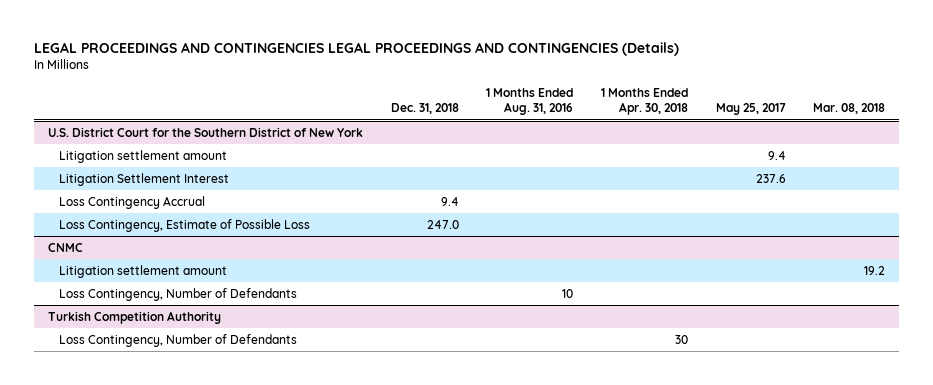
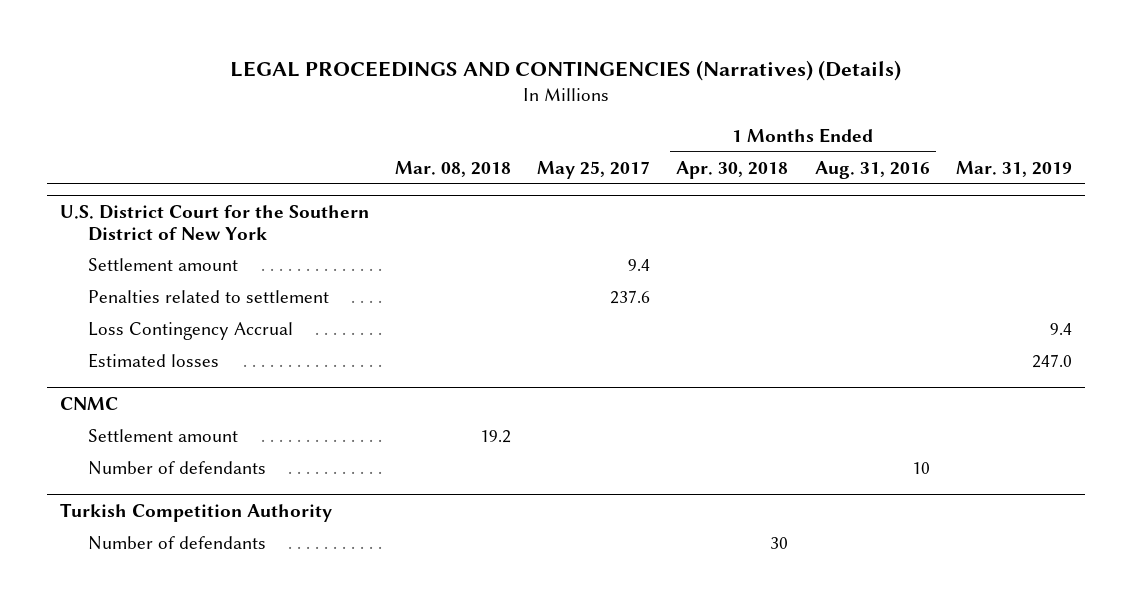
[34,42,680,57] LEGAL PROCEEDINGS AND CONTINGENCIES LEGAL PROCEEDINGS AND CONTINGENCIES (Details) -> [229,59,901,81] LEGAL PROCEEDINGS AND CONTINGENCIES (Narratives) (Details)
[390,103,459,115] Dec. 31, 2018 -> none
none -> [955,160,1072,177] Mar. 31, 2019
[58,149,227,163] Litigation settlement amount -> [87,257,238,271] Settlement amount
[58,172,229,186] Litigation Settlement Interest -> [87,289,329,303] Penalties related to settlement
[58,218,310,232] Loss Contingency, Estimate of Possible Loss -> [87,352,219,368] Estimated losses
[58,264,227,278] Litigation settlement amount -> [87,428,238,442] Settlement amount
[58,287,297,301] Loss Contingency, Number of Defendants -> [87,460,266,475] Number of defendants
[58,333,297,347] Loss Contingency, Number of Defendants -> [87,535,266,550] Number of defendants

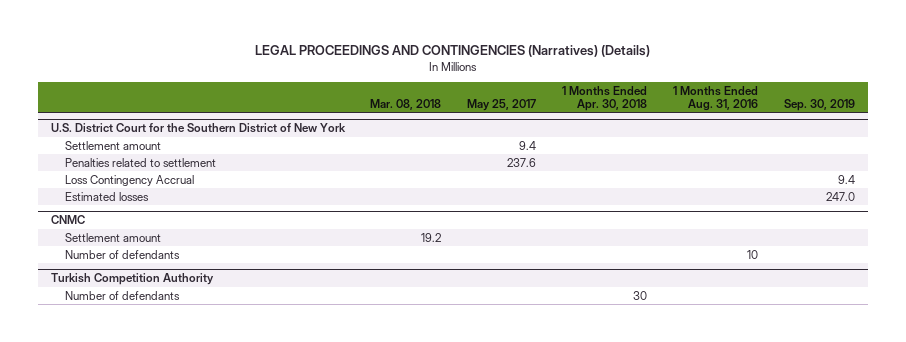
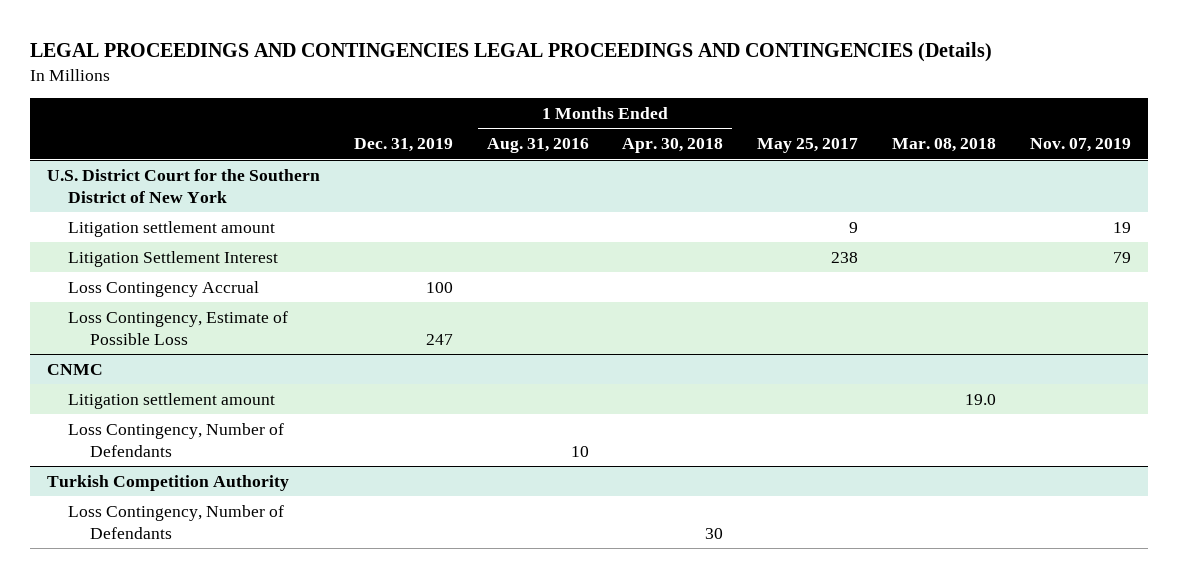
[254,45,650,58] LEGAL PROCEEDINGS AND CONTINGENCIES (Narratives) (Details) -> [29,41,992,62] LEGAL PROCEEDINGS AND CONTINGENCIES LEGAL PROCEEDINGS AND CONTINGENCIES (Details)
[784,98,856,111] Sep. 30, 2019 -> none
none -> [353,138,453,153] Dec. 31, 2019
none -> [1030,138,1132,153] Nov. 07, 2019
[64,157,216,167] Penalties related to settlement -> none
[64,140,161,150] Settlement amount -> [68,220,276,237] Litigation settlement amount
[519,140,537,150] 9.4 -> [849,221,859,233] 9
none -> [68,250,279,267] Litigation Settlement Interest
[64,191,149,201] Estimated losses -> [68,310,289,345] Loss Contingency, Estimate of Possible Loss
[64,232,161,242] Settlement amount -> [68,392,276,409] Litigation settlement amount
[421,232,442,242] 19.2 -> [965,393,997,405] 19.0
[64,249,180,259] Number of defendants -> [68,422,285,457] Loss Contingency, Number of Defendants
[64,290,180,300] Number of defendants -> [68,504,285,539] Loss Contingency, Number of Defendants

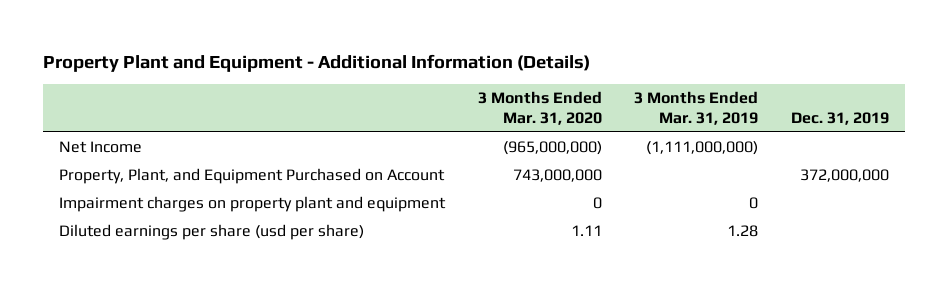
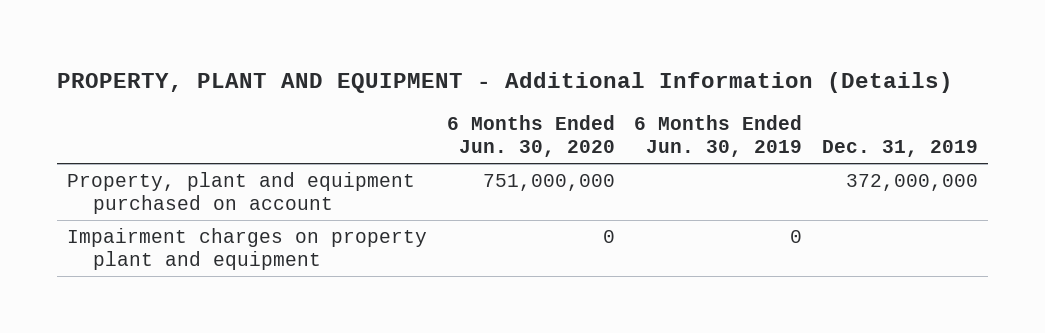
[43,53,591,72] Property Plant and Equipment - Additional Information (Details) -> [57,71,954,93] PROPERTY, PLANT AND EQUIPMENT - Additional Information (Details)
[477,90,602,125] 3 Months Ended Mar. 31, 2020 -> none
[634,90,759,125] 3 Months Ended Mar. 31, 2019 -> none
none -> [446,114,615,158] 6 Months Ended Jun. 30, 2020
none -> [634,114,803,158] 6 Months Ended Jun. 30, 2019
[59,140,143,153] Net Income -> none
[59,167,446,184] Property, Plant, and Equipment Purchased on Account -> [67,171,416,215] Property, plant and equipment purchased on account
[59,223,365,240] Diluted earnings per share (usd per share) -> none

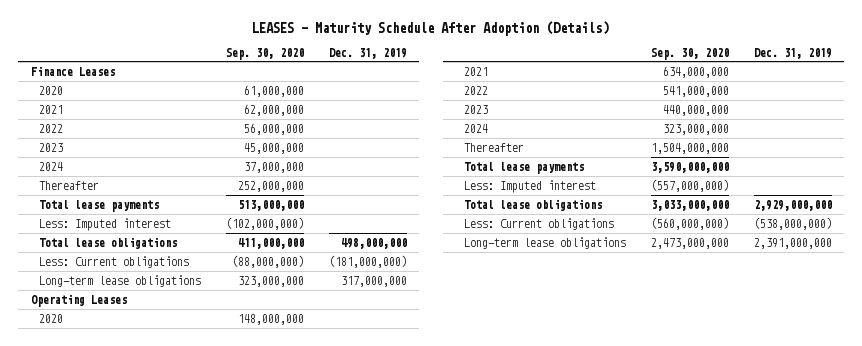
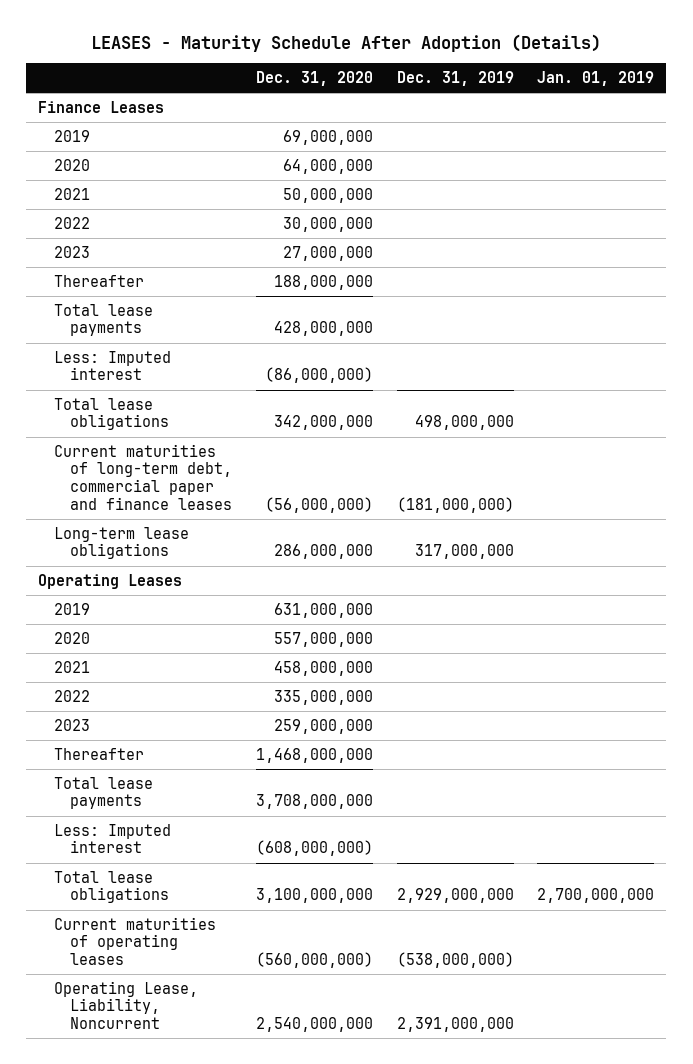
[225,47,304,60] Sep. 30, 2020 -> none
none -> [255,71,373,87] Dec. 31, 2020
none -> [537,71,655,87] Jan. 01, 2019
none -> [54,129,91,142] 2019
[39,161,64,171] 2024 -> none
[39,255,190,268] Less: Current obligations -> [54,443,232,510] Current maturities of long-term debt, commercial paper and finance leases
none -> [54,602,91,615] 2019
[464,123,489,133] 2024 -> none
[464,217,615,230] Less: Current obligations -> [54,916,217,966] Current maturities of operating leases
[464,236,627,249] Long-term lease obligations -> [54,980,199,1030] Operating Lease, Liability, Noncurrent

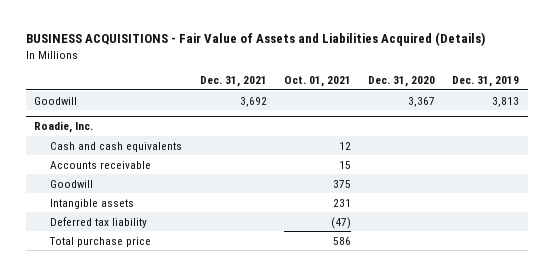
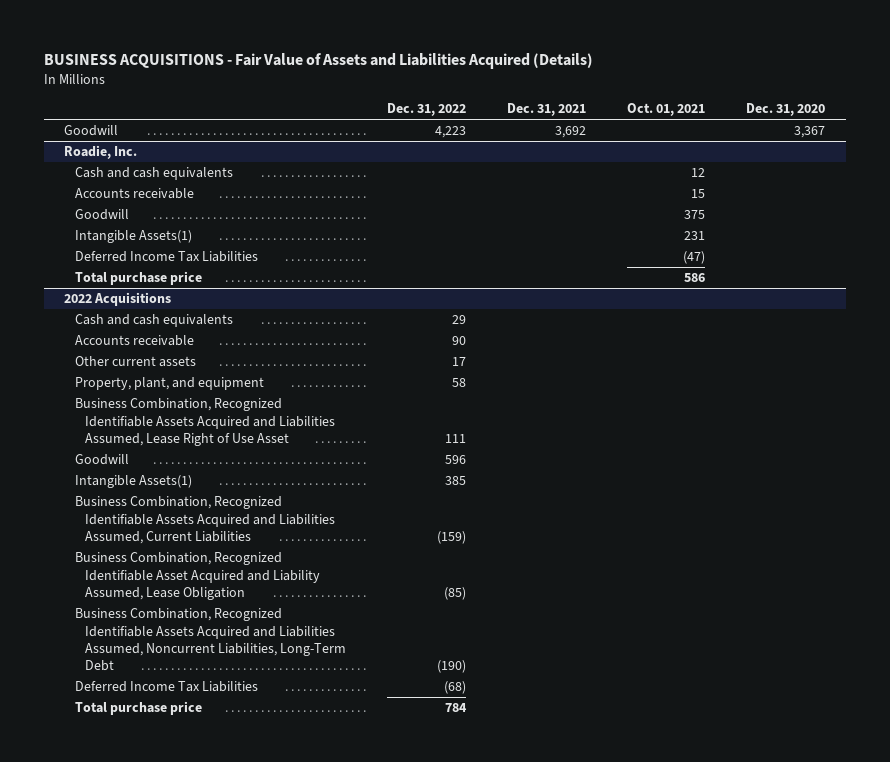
[452,76,520,88] Dec. 31, 2019 -> none
none -> [386,103,466,117] Dec. 31, 2022
[50,198,135,209] Intangible assets -> [74,230,192,244] Intangible Assets(1)
[50,216,148,228] Deferred tax liability -> [74,251,258,263] Deferred Income Tax Liabilities
none -> [64,292,172,307] 2022 Acquisitions
none -> [74,314,233,328] Cash and cash equivalents
none -> [74,335,194,347] Accounts receivable
none -> [74,356,196,368] Other current assets
none -> [74,377,264,391] Property, plant, and equipment
none -> [74,398,335,446] Business Combination, Recognized Identifiable Assets Acquired and Liabilities Assumed, Lease Right of Use Asset
none -> [74,454,129,466] Goodwill
none -> [74,475,192,489] Intangible Assets(1)
none -> [74,496,335,544] Business Combination, Recognized Identifiable Assets Acquired and Liabilities Assumed, Current Liabilities
none -> [74,552,320,600] Business Combination, Recognized Identifiable Asset Acquired and Liability Assumed, Lease Obligation
none -> [74,608,346,672] Business Combination, Recognized Identifiable Assets Acquired and Liabilities Assumed, Noncurrent Liabilities, Long-Term Debt
none -> [74,681,258,693] Deferred Income Tax Liabilities
none -> [74,701,202,716] Total purchase price

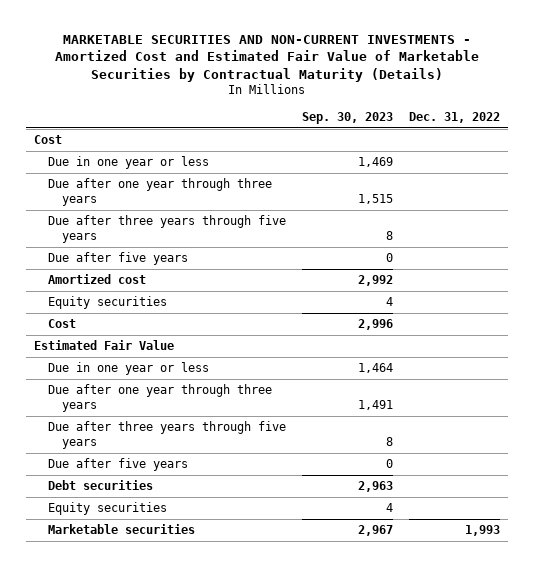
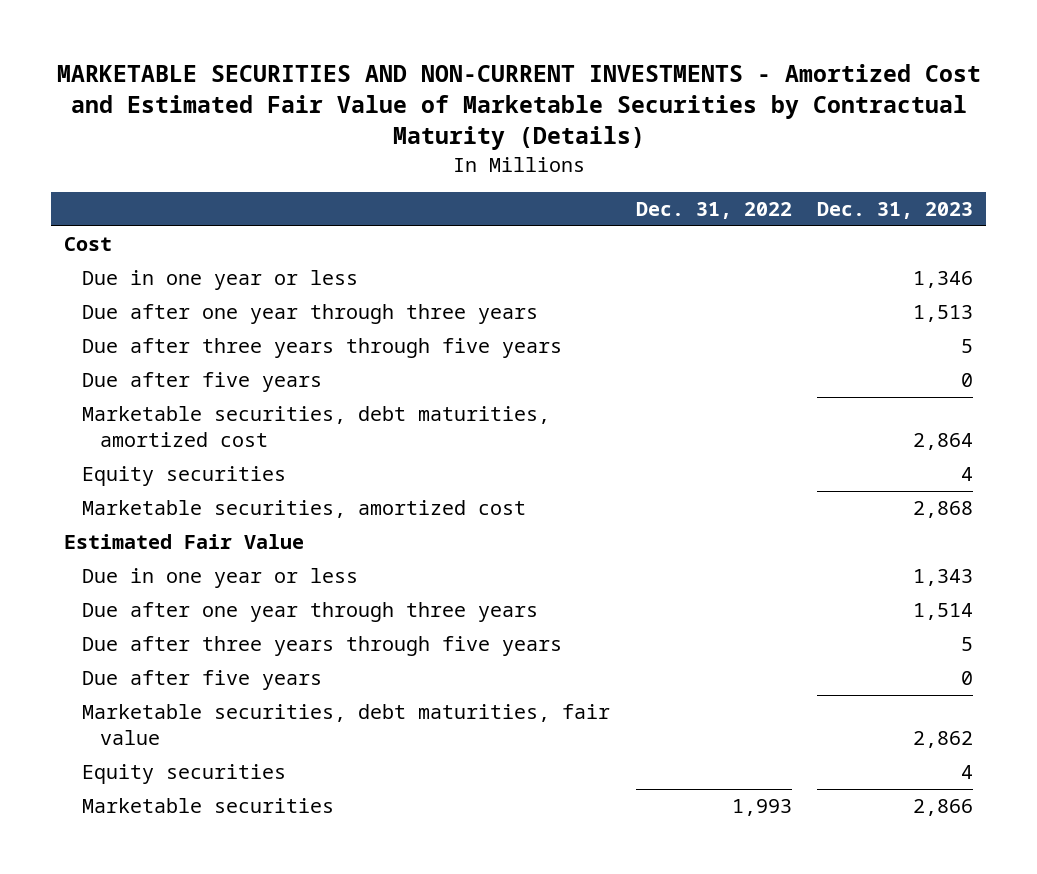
[301,112,393,125] Sep. 30, 2023 -> none
none -> [817,201,974,219] Dec. 31, 2023
[47,274,146,285] Amortized cost -> [82,406,551,448] Marketable securities, debt maturities, amortized cost
[47,319,76,329] Cost -> [82,500,527,519] Marketable securities, amortized cost
[47,480,153,491] Debt securities -> [82,704,611,746] Marketable securities, debt maturities, fair value

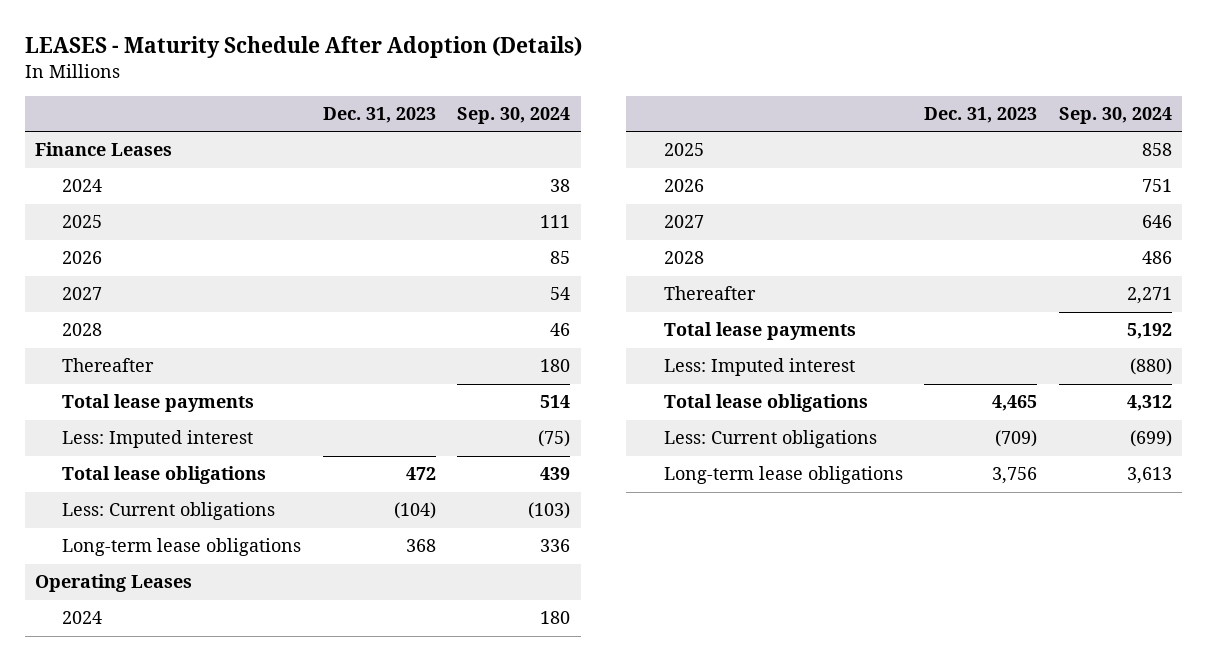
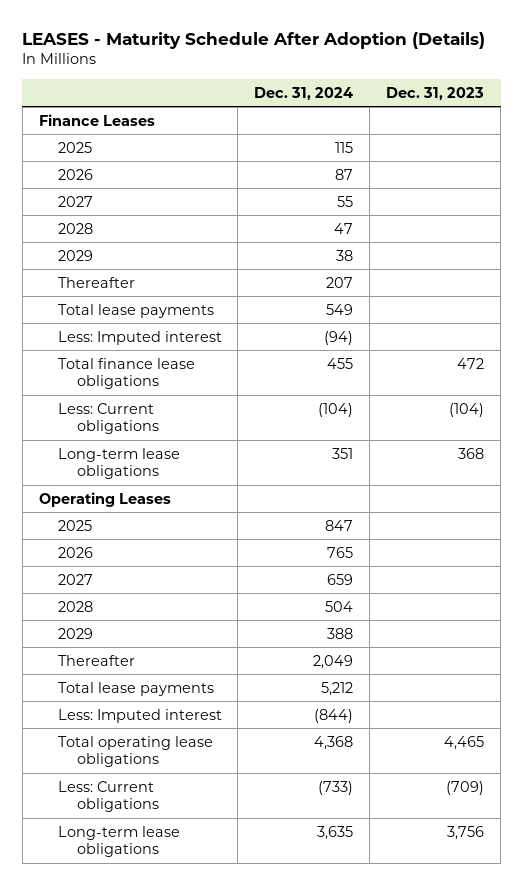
[457,107,571,125] Sep. 30, 2024 -> none
none -> [254,86,354,100] Dec. 31, 2024
[62,179,103,193] 2024 -> none
none -> [57,249,93,261] 2029
[62,466,267,485] Total lease obligations -> [57,357,195,390] Total finance lease obligations
[62,611,103,625] 2024 -> none
none -> [57,627,93,639] 2029
[663,394,868,413] Total lease obligations -> [57,735,213,768] Total operating lease obligations

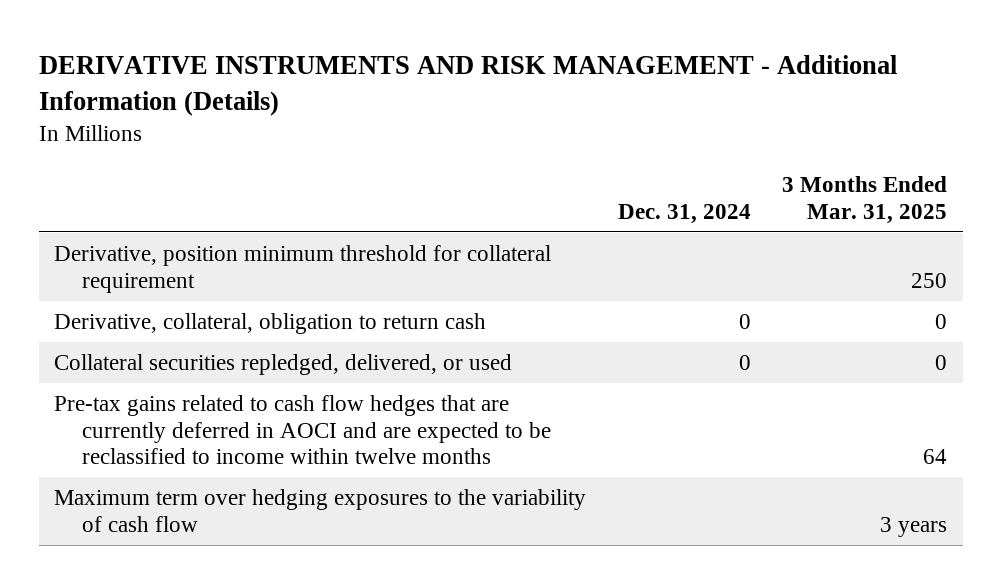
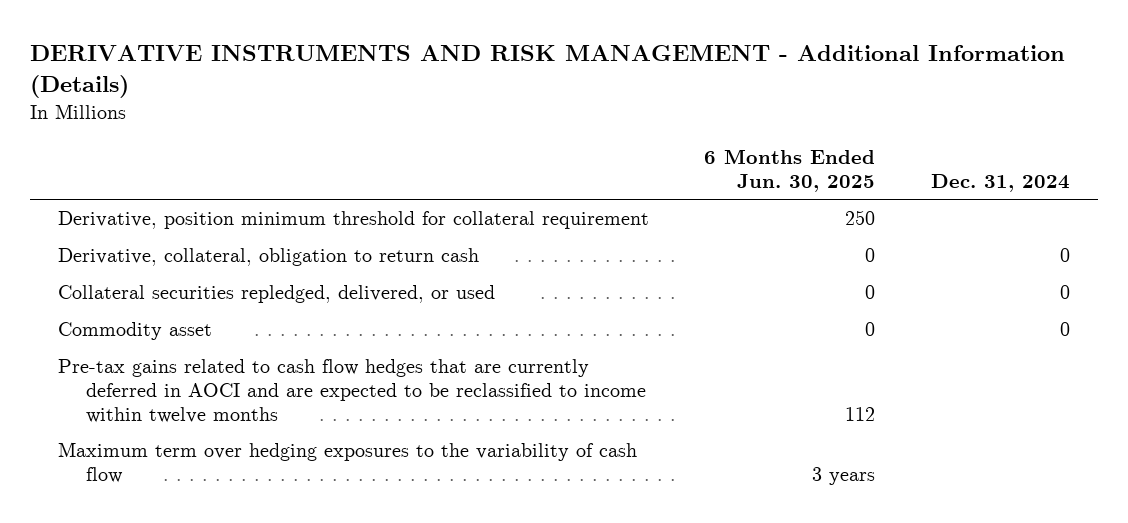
[782,176,948,224] 3 Months Ended Mar. 31, 2025 -> none
none -> [704,149,876,192] 6 Months Ended Jun. 30, 2025
none -> [57,322,212,341] Commodity asset

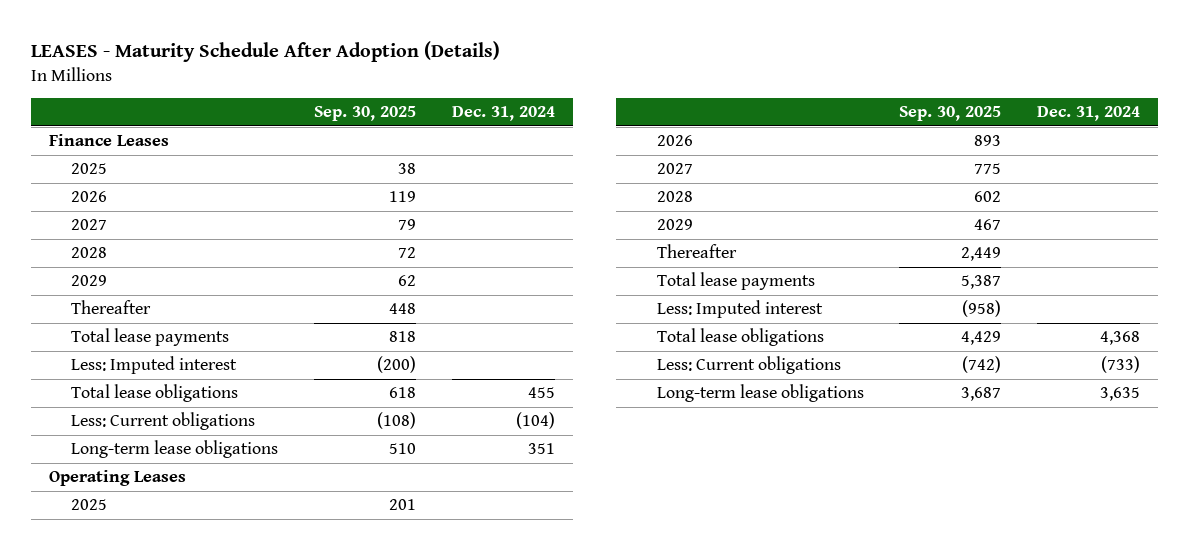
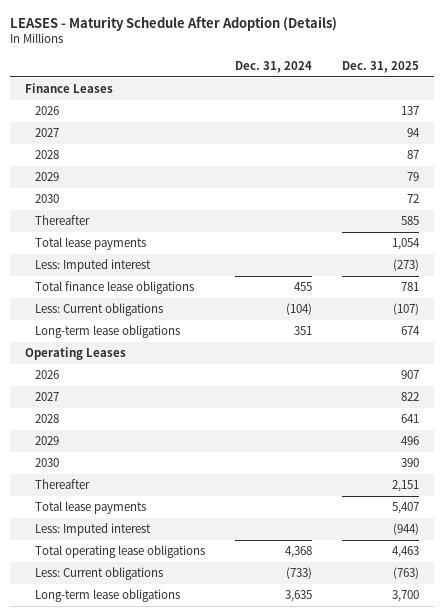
[314,106,417,122] Sep. 30, 2025 -> none
none -> [341,60,419,73] Dec. 31, 2025
[71,163,108,175] 2025 -> none
none -> [35,194,60,204] 2030
[71,384,239,403] Total lease obligations -> [35,281,195,295] Total finance lease obligations
[71,499,108,511] 2025 -> none
none -> [35,458,60,468] 2030
[656,328,824,347] Total lease obligations -> [35,545,206,559] Total operating lease obligations

